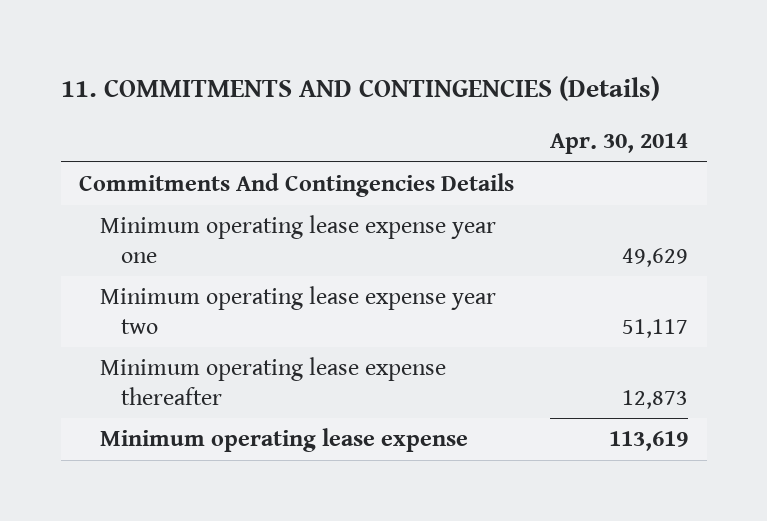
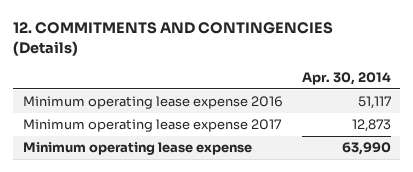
[60,75,660,101] 11. COMMITMENTS AND CONTINGENCIES (Details) -> [12,21,333,56] 12. COMMITMENTS AND CONTINGENCIES (Details)
[79,172,515,197] Commitments And Contingencies Details -> none
[99,356,446,405] Minimum operating lease expense thereafter -> none
[99,214,496,263] Minimum operating lease expense year one -> [22,96,283,110] Minimum operating lease expense 2016
[622,247,689,267] 49,629 -> [357,96,391,110] 51,117
[99,285,496,334] Minimum operating lease expense year two -> [22,119,281,133] Minimum operating lease expense 2017
[622,318,689,338] 51,117 -> [351,119,391,133] 12,873
[609,430,689,451] 113,619 -> [341,142,391,156] 63,990

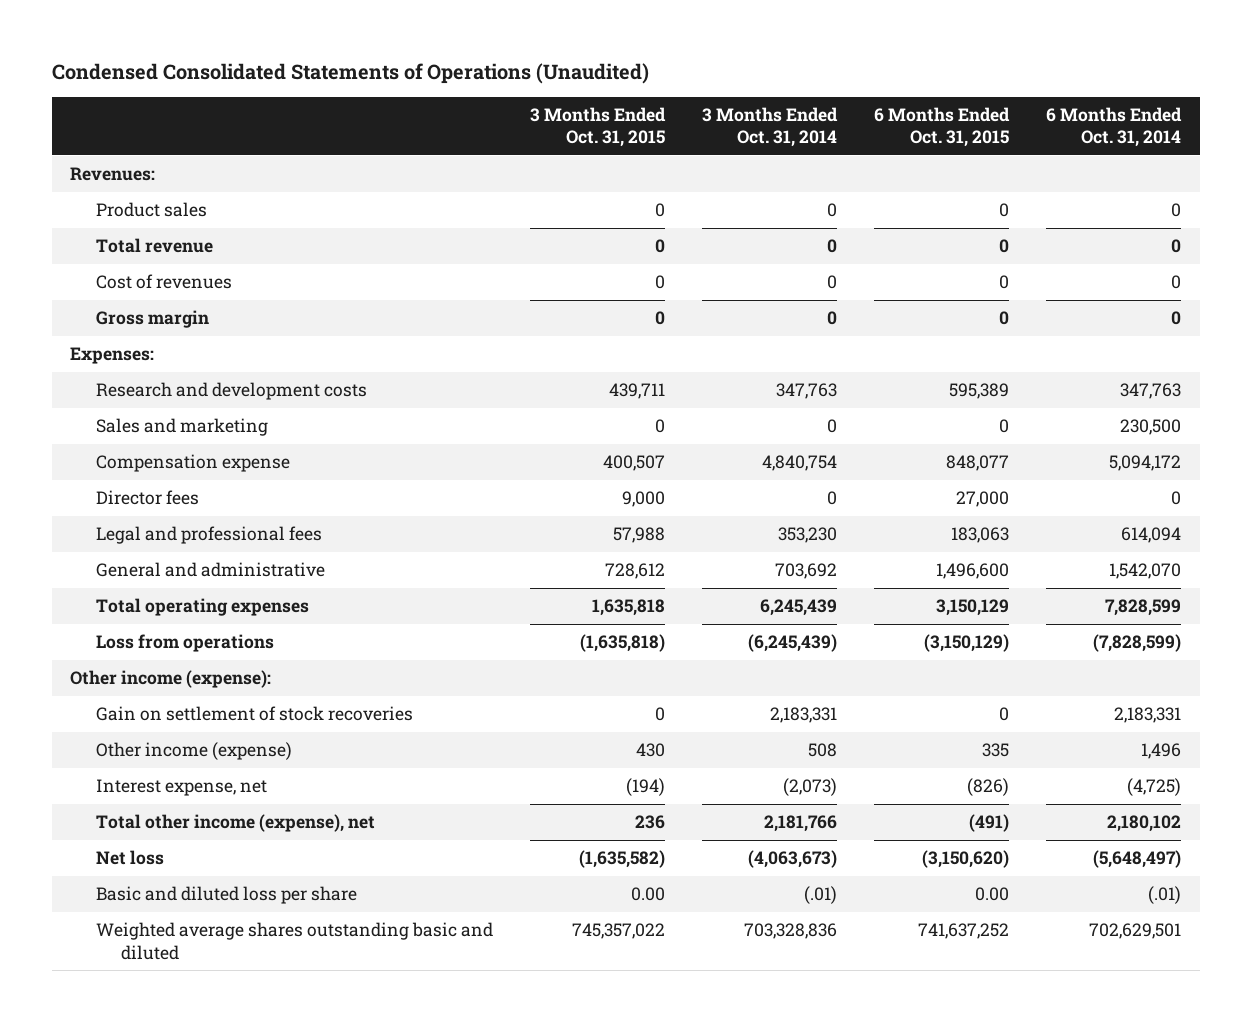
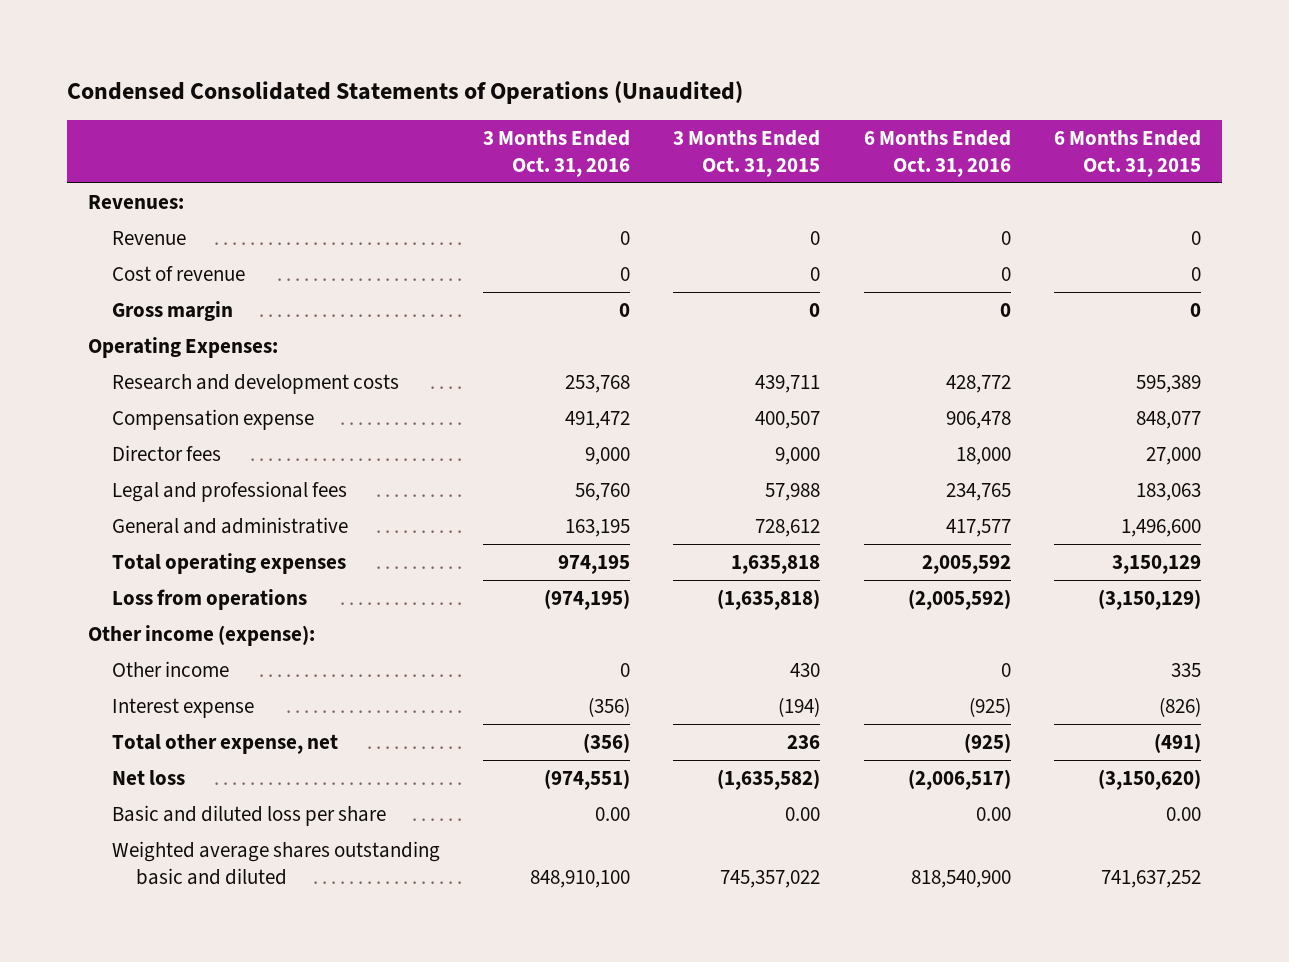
[701,106,838,148] 3 Months Ended Oct. 31, 2014 -> none
[1046,106,1183,148] 6 Months Ended Oct. 31, 2014 -> none
none -> [483,129,631,177] 3 Months Ended Oct. 31, 2016
none -> [863,129,1011,177] 6 Months Ended Oct. 31, 2016
[95,202,207,218] Product sales -> none
[95,238,213,254] Total revenue -> [111,230,186,245] Revenue
[95,274,232,290] Cost of revenues -> [111,265,245,281] Cost of revenue
[70,347,155,365] Expenses: -> [88,336,279,358] Operating Expenses:
[95,418,268,437] Sales and marketing -> none
[95,706,413,722] Gain on settlement of stock recoveries -> none
[95,742,292,761] Other income (expense) -> [111,660,229,677] Other income
[95,779,267,797] Interest expense, net -> [111,697,254,718] Interest expense
[95,814,375,833] Total other income (expense), net -> [111,733,338,754] Total other expense, net

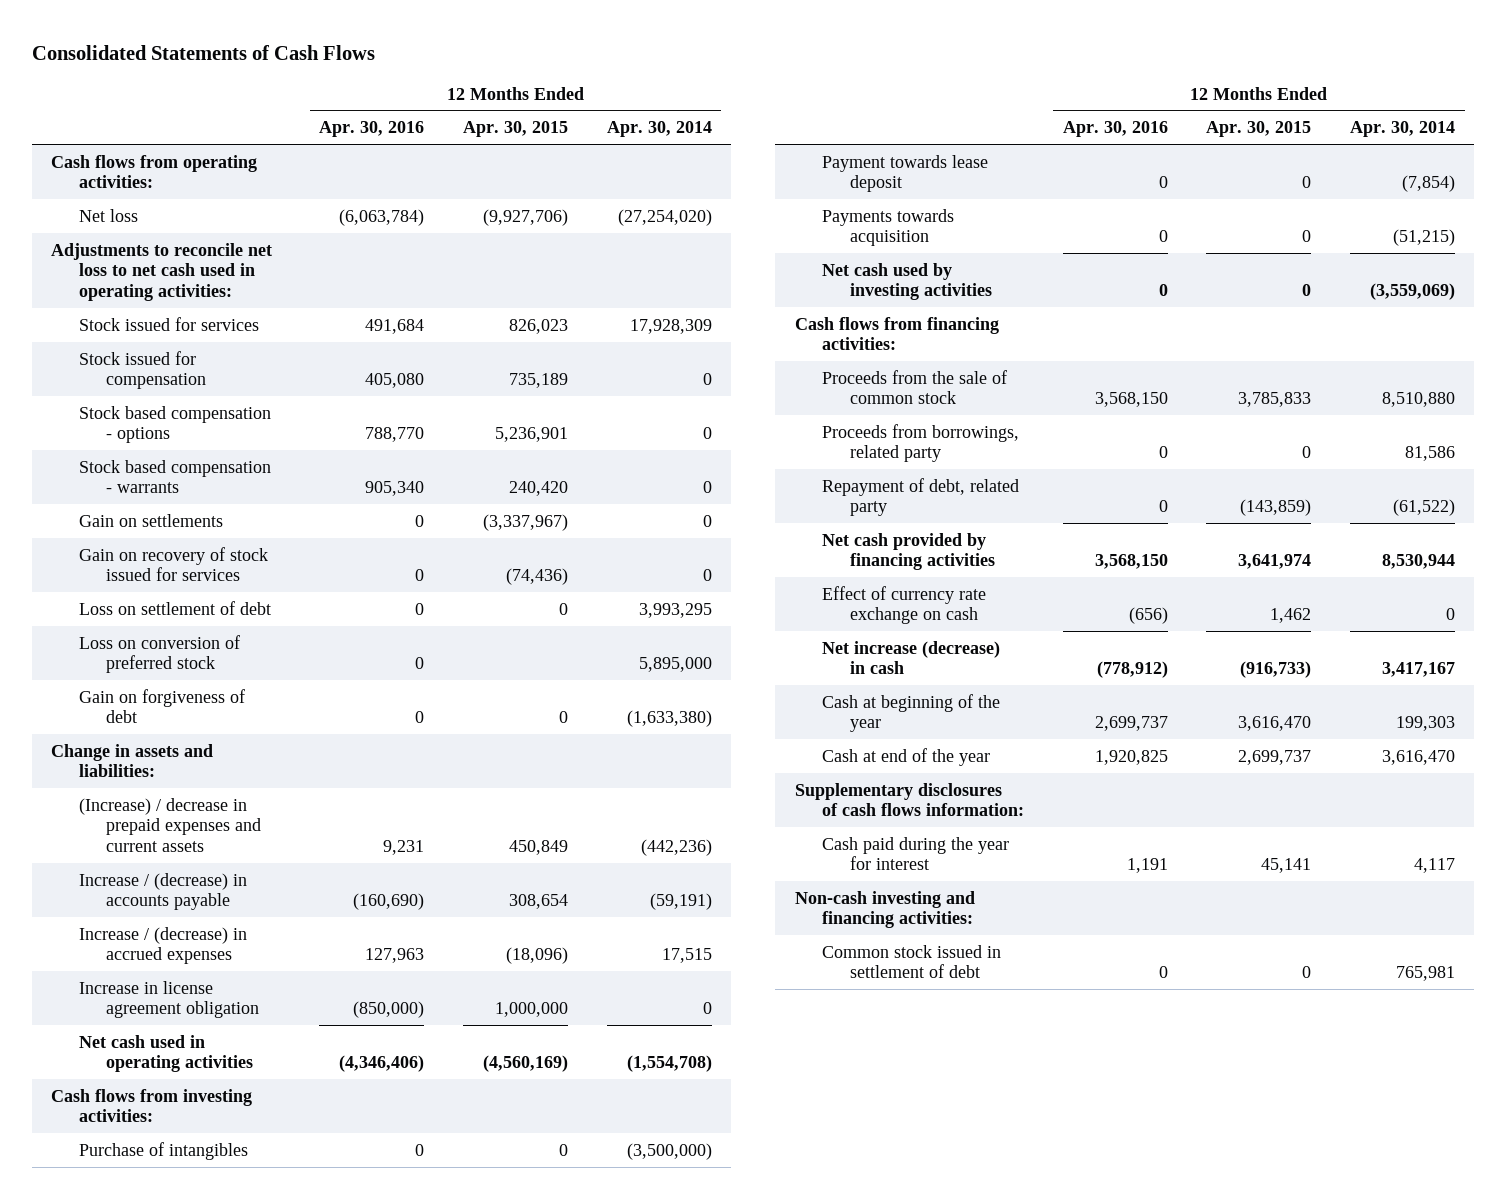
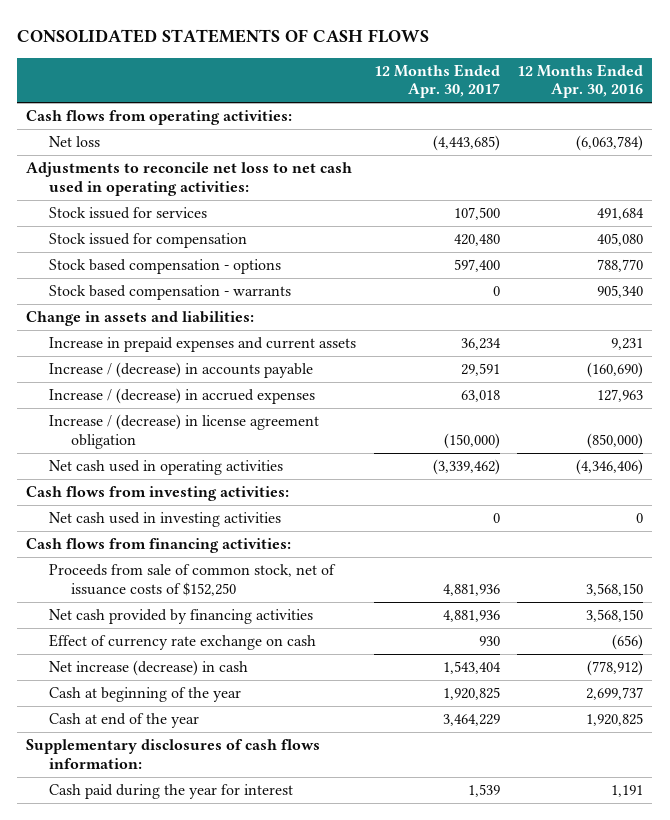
[31,44,375,60] Consolidated Statements of Cash Flows -> [17,28,430,43] CONSOLIDATED STATEMENTS OF CASH FLOWS
[463,121,569,138] Apr. 30, 2015 -> none
[606,121,712,138] Apr. 30, 2014 -> none
none -> [373,64,500,99] 12 Months Ended Apr. 30, 2017
[78,513,223,527] Gain on settlements -> none
[78,546,268,582] Gain on recovery of stock issued for services -> none
[78,600,271,615] Loss on settlement of debt -> none
[78,634,240,674] Loss on conversion of preferred stock -> none
[78,688,245,724] Gain on forgiveness of debt -> none
[78,797,262,853] (Increase) / decrease in prepaid expenses and current assets -> [48,337,356,353] Increase in prepaid expenses and current assets
[78,980,260,1019] Increase in license agreement obligation -> [48,414,319,449] Increase / (decrease) in license agreement obligation
[78,1141,248,1160] Purchase of intangibles -> none
[822,154,989,193] Payment towards lease deposit -> none
[822,208,955,247] Payments towards acquisition -> none
[822,262,992,301] Net cash used by investing activities -> [48,512,281,528] Net cash used in investing activities
[822,423,1020,463] Proceeds from borrowings, related party -> none
[822,477,1020,517] Repayment of debt, related party -> none
[822,369,1008,405] Proceeds from the sale of common stock -> [48,564,336,596] Proceeds from sale of common stock, net of issuance costs of $152,250
[794,890,975,929] Non-cash investing and financing activities: -> none
[822,944,1002,979] Common stock issued in settlement of debt -> none

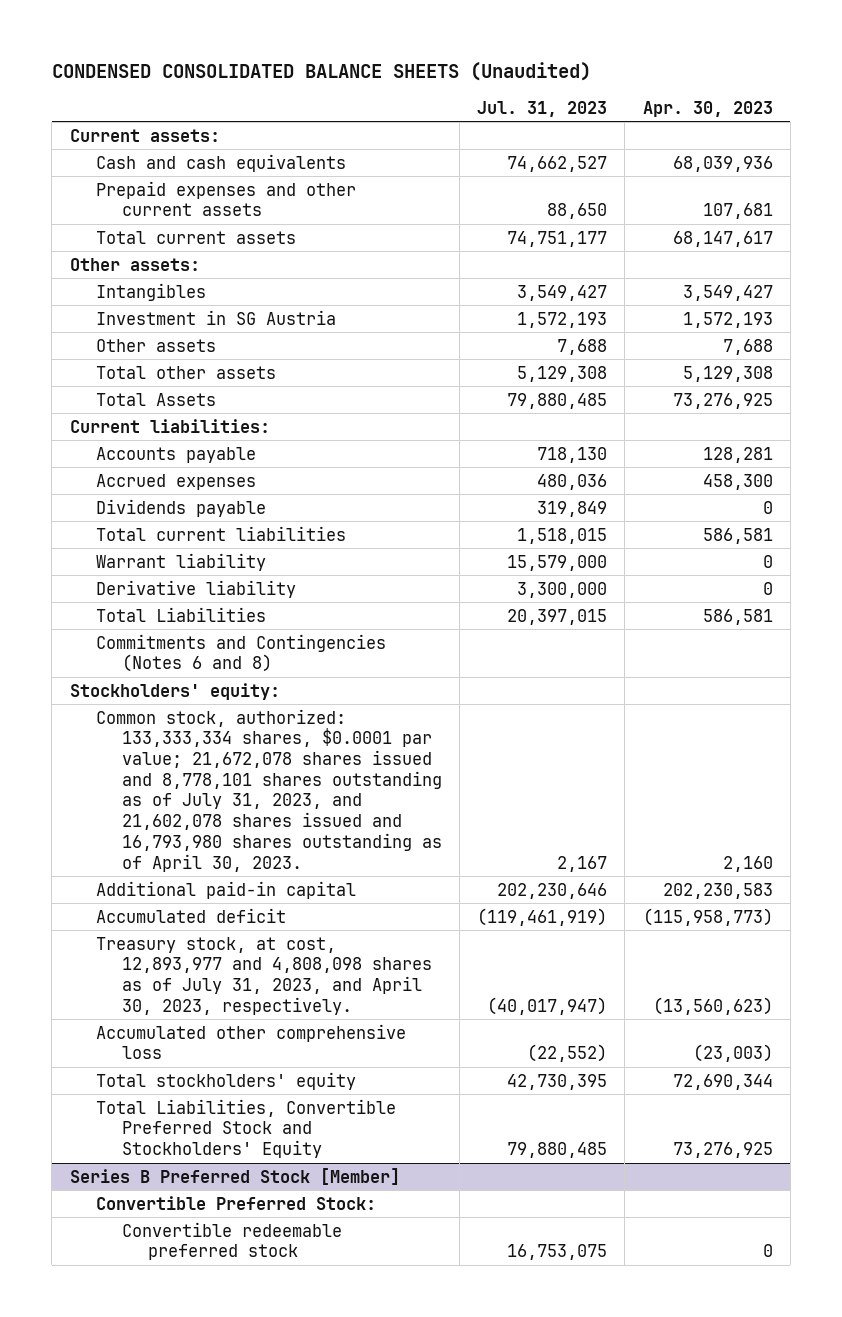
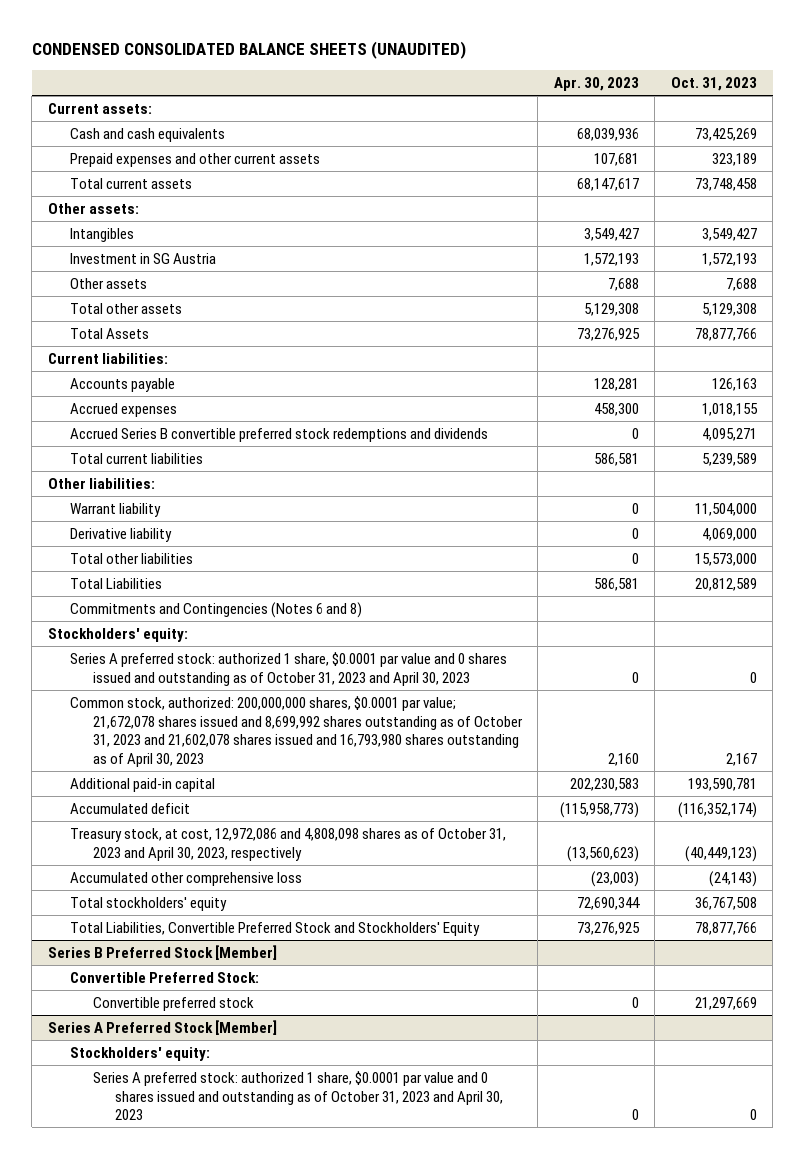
[51,61,591,81] CONDENSED CONSOLIDATED BALANCE SHEETS (Unaudited) -> [31,40,466,59] CONDENSED CONSOLIDATED BALANCE SHEETS (UNAUDITED)
[477,100,608,117] Jul. 31, 2023 -> none
none -> [670,76,757,91] Oct. 31, 2023
[95,498,266,517] Dividends payable -> [70,427,489,442] Accrued Series B convertible preferred stock redemptions and dividends
none -> [47,477,155,489] Other liabilities:
none -> [70,552,194,564] Total other liabilities
none -> [70,651,508,686] Series A preferred stock: authorized 1 share, $0.0001 par value and 0 shares issued and outstanding as of October 31, 2023 and April 30, 2023
[95,708,442,872] Common stock, authorized: 133,333,334 shares, $0.0001 par value; 21,672,078 shares issued and 8,778,101 shares outstanding as of July 31, 2023, and 21,602,078 shares issued and 16,793,980 shares outstanding as of April 30, 2023. -> [70,695,523,767] Common stock, authorized: 200,000,000 shares, $0.0001 par value; 21,672,078 shares issued and 8,699,992 shares outstanding as of October 31, 2023 and 21,602,078 shares issued and 16,793,980 shares outstanding as of April 30, 2023
[95,936,432,1015] Treasury stock, at cost, 12,893,977 and 4,808,098 shares as of July 31, 2023, and April 30, 2023, respectively. -> [70,827,507,861] Treasury stock, at cost, 12,972,086 and 4,808,098 shares as of October 31, 2023 and April 30, 2023, respectively
[121,1221,342,1261] Convertible redeemable preferred stock -> [92,996,254,1011] Convertible preferred stock
none -> [47,1019,277,1035] Series A Preferred Stock [Member]
none -> [70,1046,211,1061] Stockholders' equity:
none -> [92,1070,503,1121] Series A preferred stock: authorized 1 share, $0.0001 par value and 0 shares issued and outstanding as of October 31, 2023 and April 30, 2023

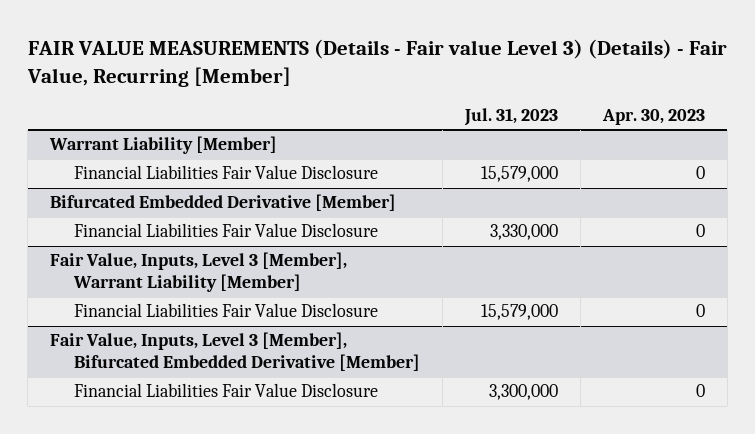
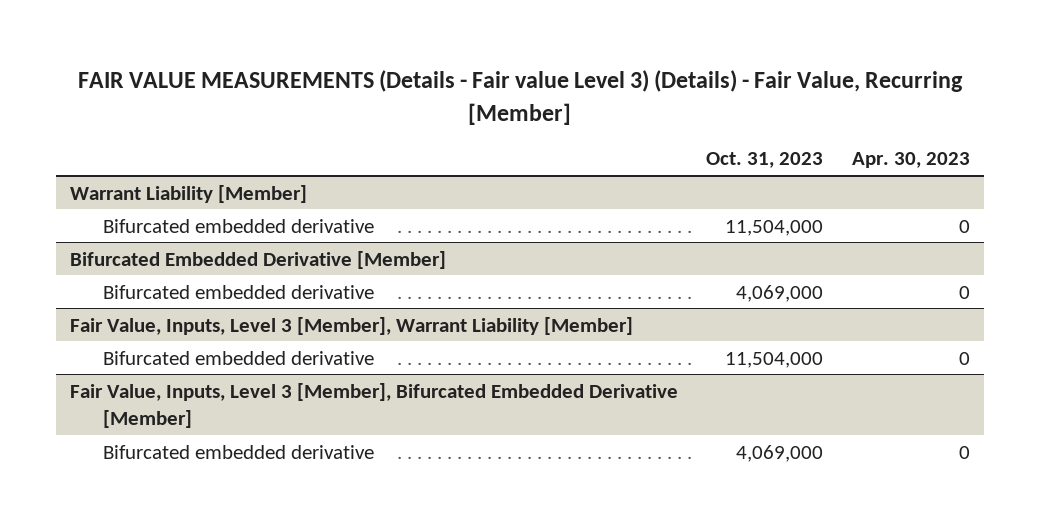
[464,107,559,126] Jul. 31, 2023 -> none
none -> [706,152,824,169] Oct. 31, 2023
[74,165,379,180] Financial Liabilities Fair Value Disclosure -> [102,218,374,233] Bifurcated embedded derivative
[74,223,379,238] Financial Liabilities Fair Value Disclosure -> [102,284,374,299] Bifurcated embedded derivative
[74,303,379,318] Financial Liabilities Fair Value Disclosure -> [102,350,374,365] Bifurcated embedded derivative
[74,383,379,398] Financial Liabilities Fair Value Disclosure -> [102,444,374,459] Bifurcated embedded derivative

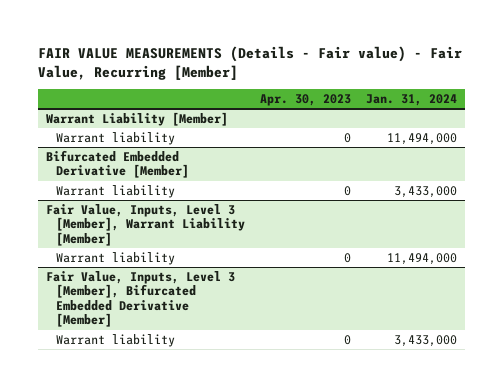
[77,70,963,125] FAIR VALUE MEASUREMENTS (Details - Fair value Level 3) (Details) - Fair Value, Recurring [Member] -> [38,45,463,80] FAIR VALUE MEASUREMENTS (Details - Fair value) - Fair Value, Recurring [Member]
[706,152,824,169] Oct. 31, 2023 -> none
none -> [366,93,458,106] Jan. 31, 2024
[102,218,374,233] Bifurcated embedded derivative -> [56,131,176,145] Warrant liability
[102,284,374,299] Bifurcated embedded derivative -> [56,184,176,198] Warrant liability
[102,350,374,365] Bifurcated embedded derivative -> [56,251,176,265] Warrant liability
[102,444,374,459] Bifurcated embedded derivative -> [56,333,176,347] Warrant liability

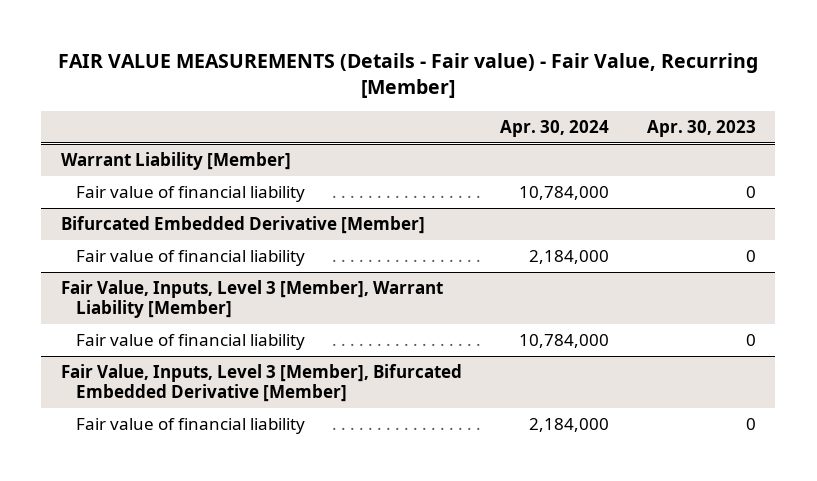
[366,93,458,106] Jan. 31, 2024 -> none
none -> [499,120,609,138] Apr. 30, 2024
[56,131,176,145] Warrant liability -> [75,185,305,202] Fair value of financial liability
[56,184,176,198] Warrant liability -> [75,249,305,266] Fair value of financial liability
[56,251,176,265] Warrant liability -> [75,333,305,350] Fair value of financial liability
[56,333,176,347] Warrant liability -> [75,417,305,434] Fair value of financial liability

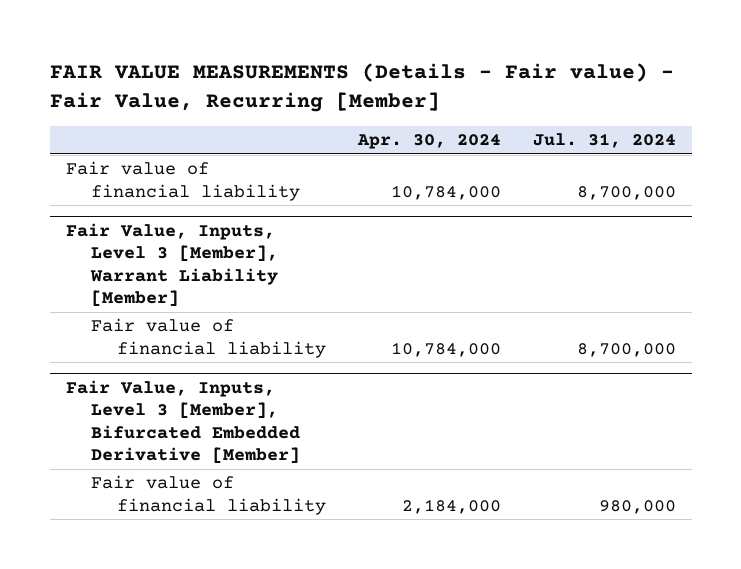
[647,120,757,138] Apr. 30, 2023 -> none
none -> [532,132,676,148] Jul. 31, 2024
[60,151,291,170] Warrant Liability [Member] -> none
[60,215,425,234] Bifurcated Embedded Derivative [Member] -> none
[75,249,305,266] Fair value of financial liability -> none

